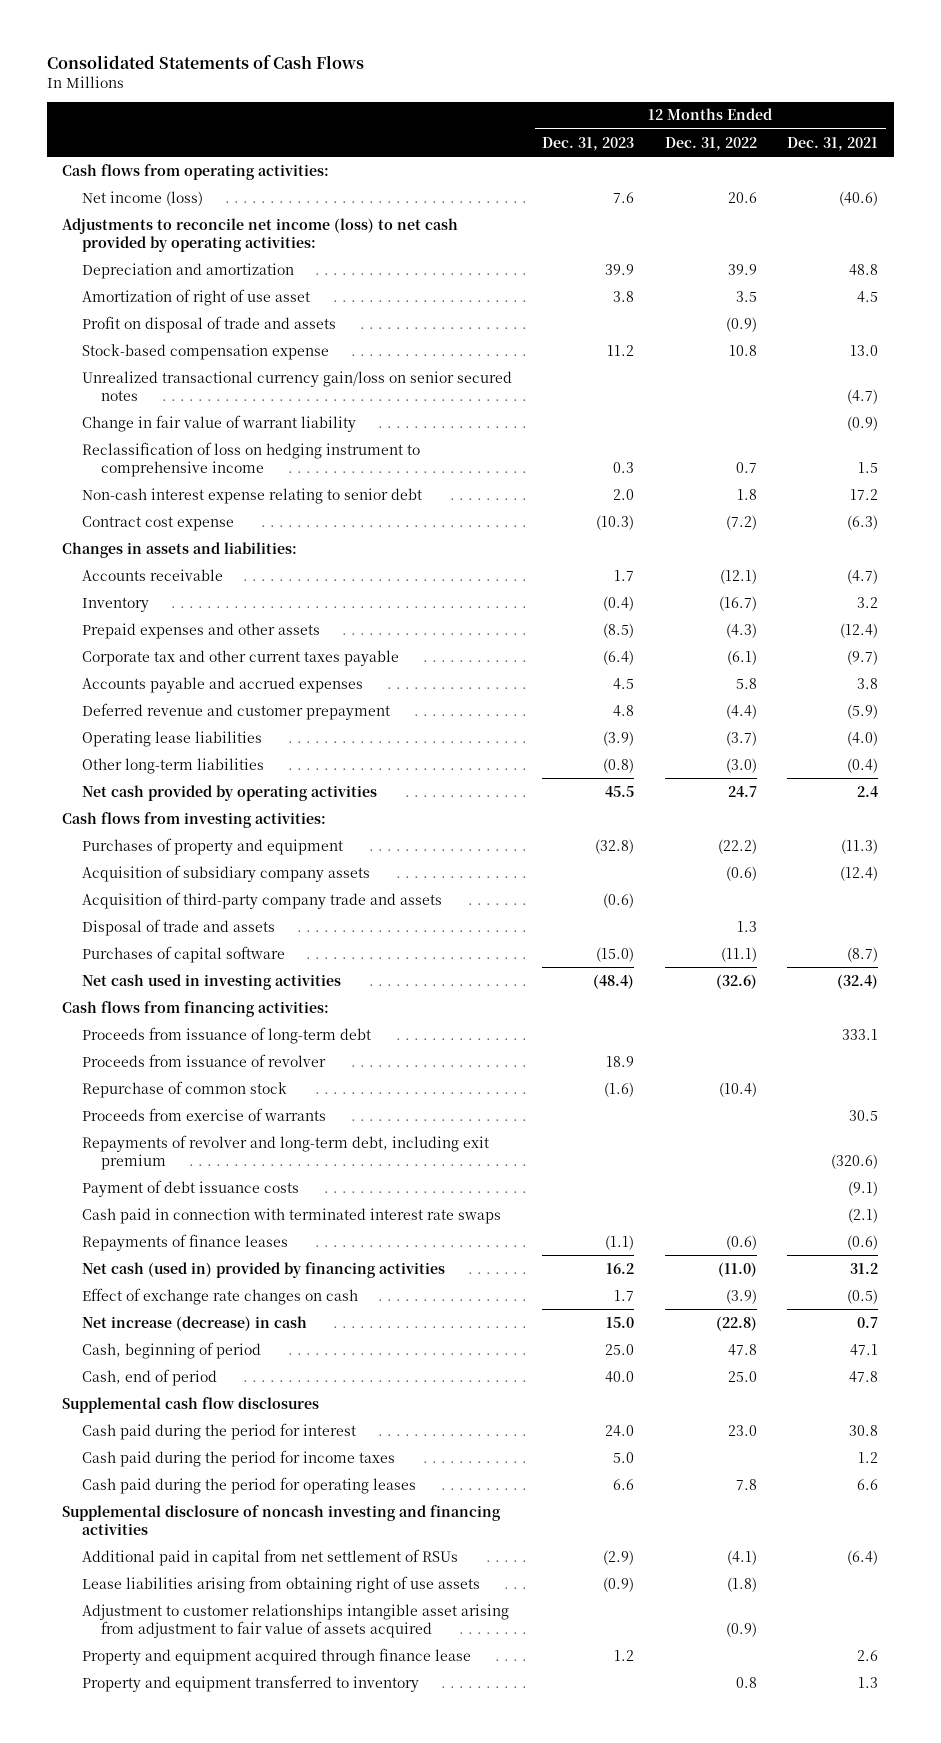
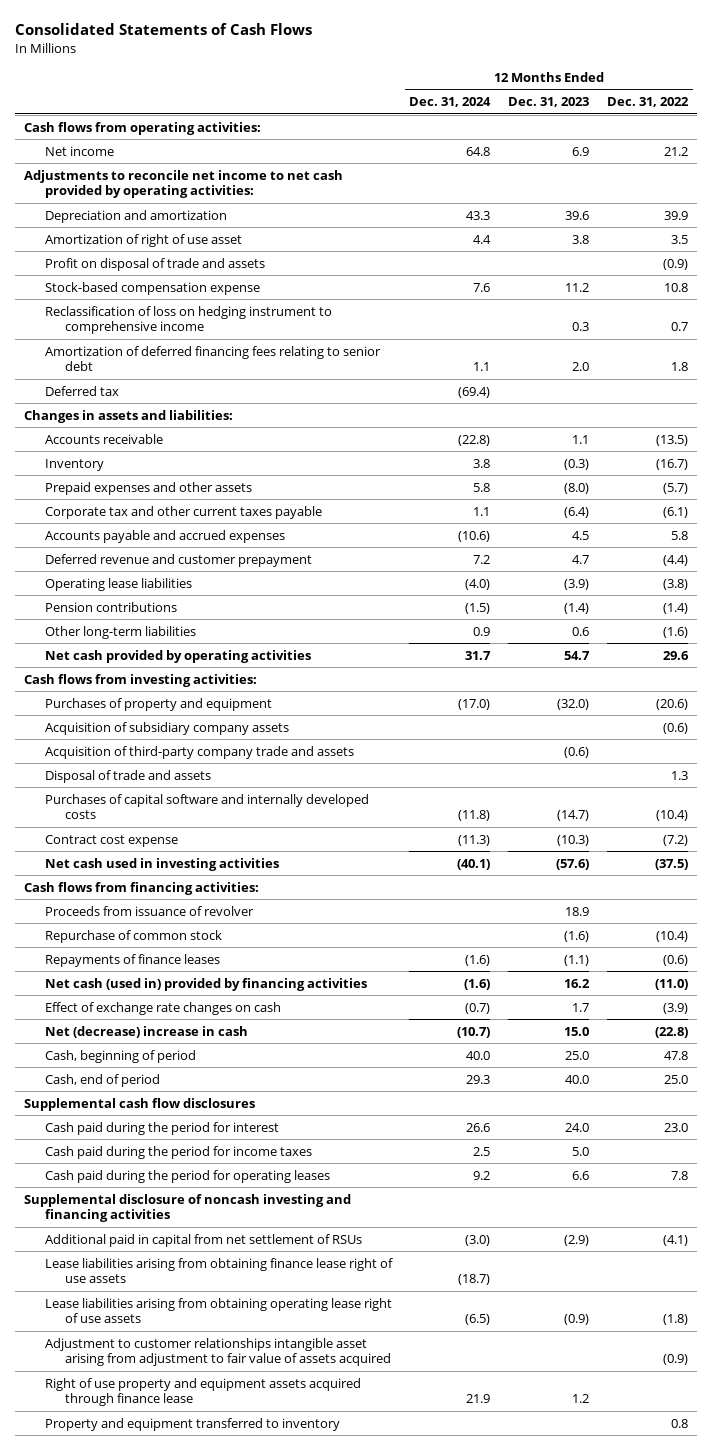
[787,136,879,151] Dec. 31, 2021 -> none
none -> [409,97,492,108] Dec. 31, 2024
[81,190,203,206] Net income (loss) -> [44,145,114,156] Net income
[613,191,635,203] 7.6 -> [572,146,590,156] 6.9
[727,191,757,203] 20.6 -> [664,146,689,156] 21.2
[62,217,459,252] Adjustments to reconcile net income (loss) to net cash provided by operating activities: -> [24,169,344,199] Adjustments to reconcile net income to net cash provided by operating activities:
[605,263,635,275] 39.9 -> [565,210,590,220] 39.6
[81,370,512,401] Unrealized transactional currency gain/loss on senior secured notes -> none
[81,414,356,432] Change in fair value of warrant liability -> none
[81,487,422,504] Non-cash interest expense relating to senior debt -> [44,345,381,372] Amortization of deferred financing fees relating to senior debt
none -> [44,385,119,396] Deferred tax
[614,569,635,581] 1.7 -> [572,434,590,444] 1.1
[719,568,757,584] (12.1) -> [656,434,689,446] (13.5)
[603,595,635,611] (0.4) -> [564,458,590,470] (0.3)
[603,622,635,638] (8.5) -> [564,482,590,494] (8.0)
[725,622,757,638] (4.3) -> [663,482,689,494] (5.7)
[613,704,635,716] 4.8 -> [572,554,590,564] 4.7
[725,730,757,746] (3.7) -> [663,578,689,590] (3.8)
none -> [44,601,177,612] Pension contributions
[603,757,635,773] (0.8) -> [572,626,590,636] 0.6
[725,757,757,773] (3.0) -> [663,626,689,638] (1.6)
[605,785,635,797] 45.5 -> [564,650,591,660] 54.7
[727,785,757,797] 24.7 -> [663,650,690,660] 29.6
[595,838,635,854] (32.8) -> [557,698,590,710] (32.0)
[717,838,757,854] (22.2) -> [656,698,689,710] (20.6)
[81,945,285,963] Purchases of capital software -> [44,793,369,820] Purchases of capital software and internally developed costs
[596,946,635,962] (15.0) -> [557,810,590,822] (14.7)
[720,946,757,962] (11.1) -> [656,810,689,822] (10.4)
[81,515,234,531] Contract cost expense -> [44,834,178,847] Contract cost expense
[593,973,635,989] (48.4) -> [556,858,590,870] (57.6)
[715,973,757,989] (32.6) -> [655,858,689,870] (37.5)
[81,1026,371,1044] Proceeds from issuance of long-term debt -> none
[81,1107,326,1121] Proceeds from exercise of warrants -> none
[81,1134,489,1170] Repayments of revolver and long-term debt, including exit premium -> none
[81,1179,299,1197] Payment of debt issuance costs -> none
[81,1207,501,1224] Cash paid in connection with terminated interest rate swaps -> none
[81,1315,307,1331] Net increase (decrease) in cash -> [44,1025,248,1038] Net (decrease) increase in cash
none -> [44,1257,393,1284] Lease liabilities arising from obtaining finance lease right of use assets
[81,1575,480,1593] Lease liabilities arising from obtaining right of use assets -> [44,1297,392,1324] Lease liabilities arising from obtaining operating lease right of use assets
[81,1647,471,1665] Property and equipment acquired through finance lease -> [44,1377,361,1407] Right of use property and equipment assets acquired through finance lease

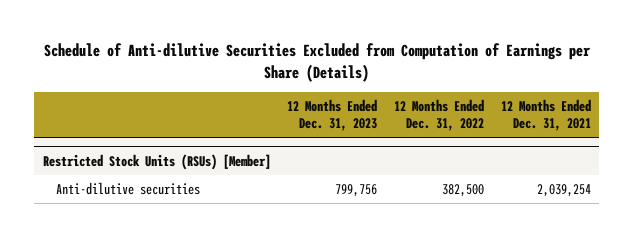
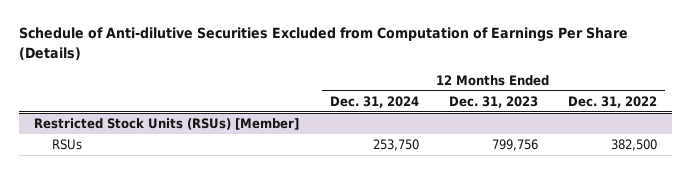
[43,43,591,83] Schedule of Anti-dilutive Securities Excluded from Computation of Earnings per Share (Details) -> [19,27,629,60] Schedule of Anti-dilutive Securities Excluded from Computation of Earnings Per Share (Details)
[500,98,591,132] 12 Months Ended Dec. 31, 2021 -> none
none -> [329,95,419,108] Dec. 31, 2024
[55,181,200,195] Anti-dilutive securities -> [52,138,83,150] RSUs

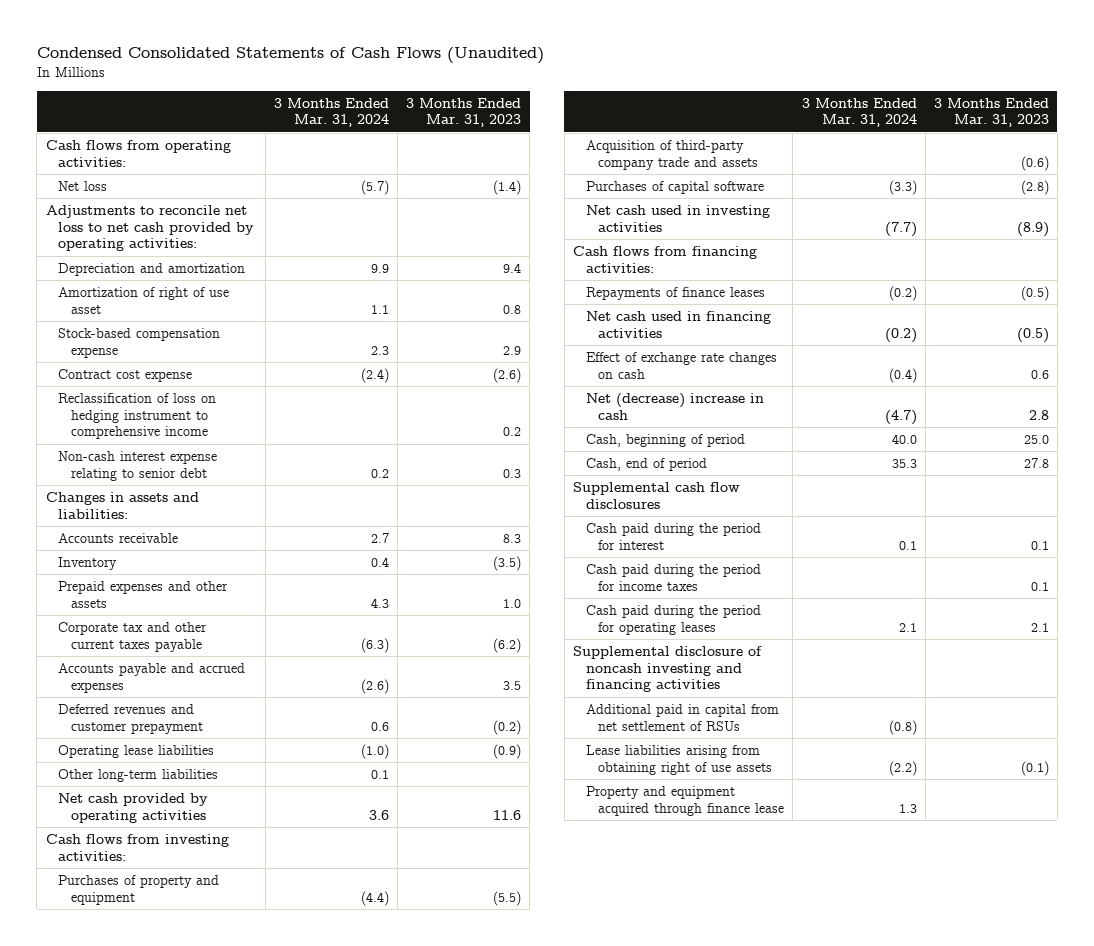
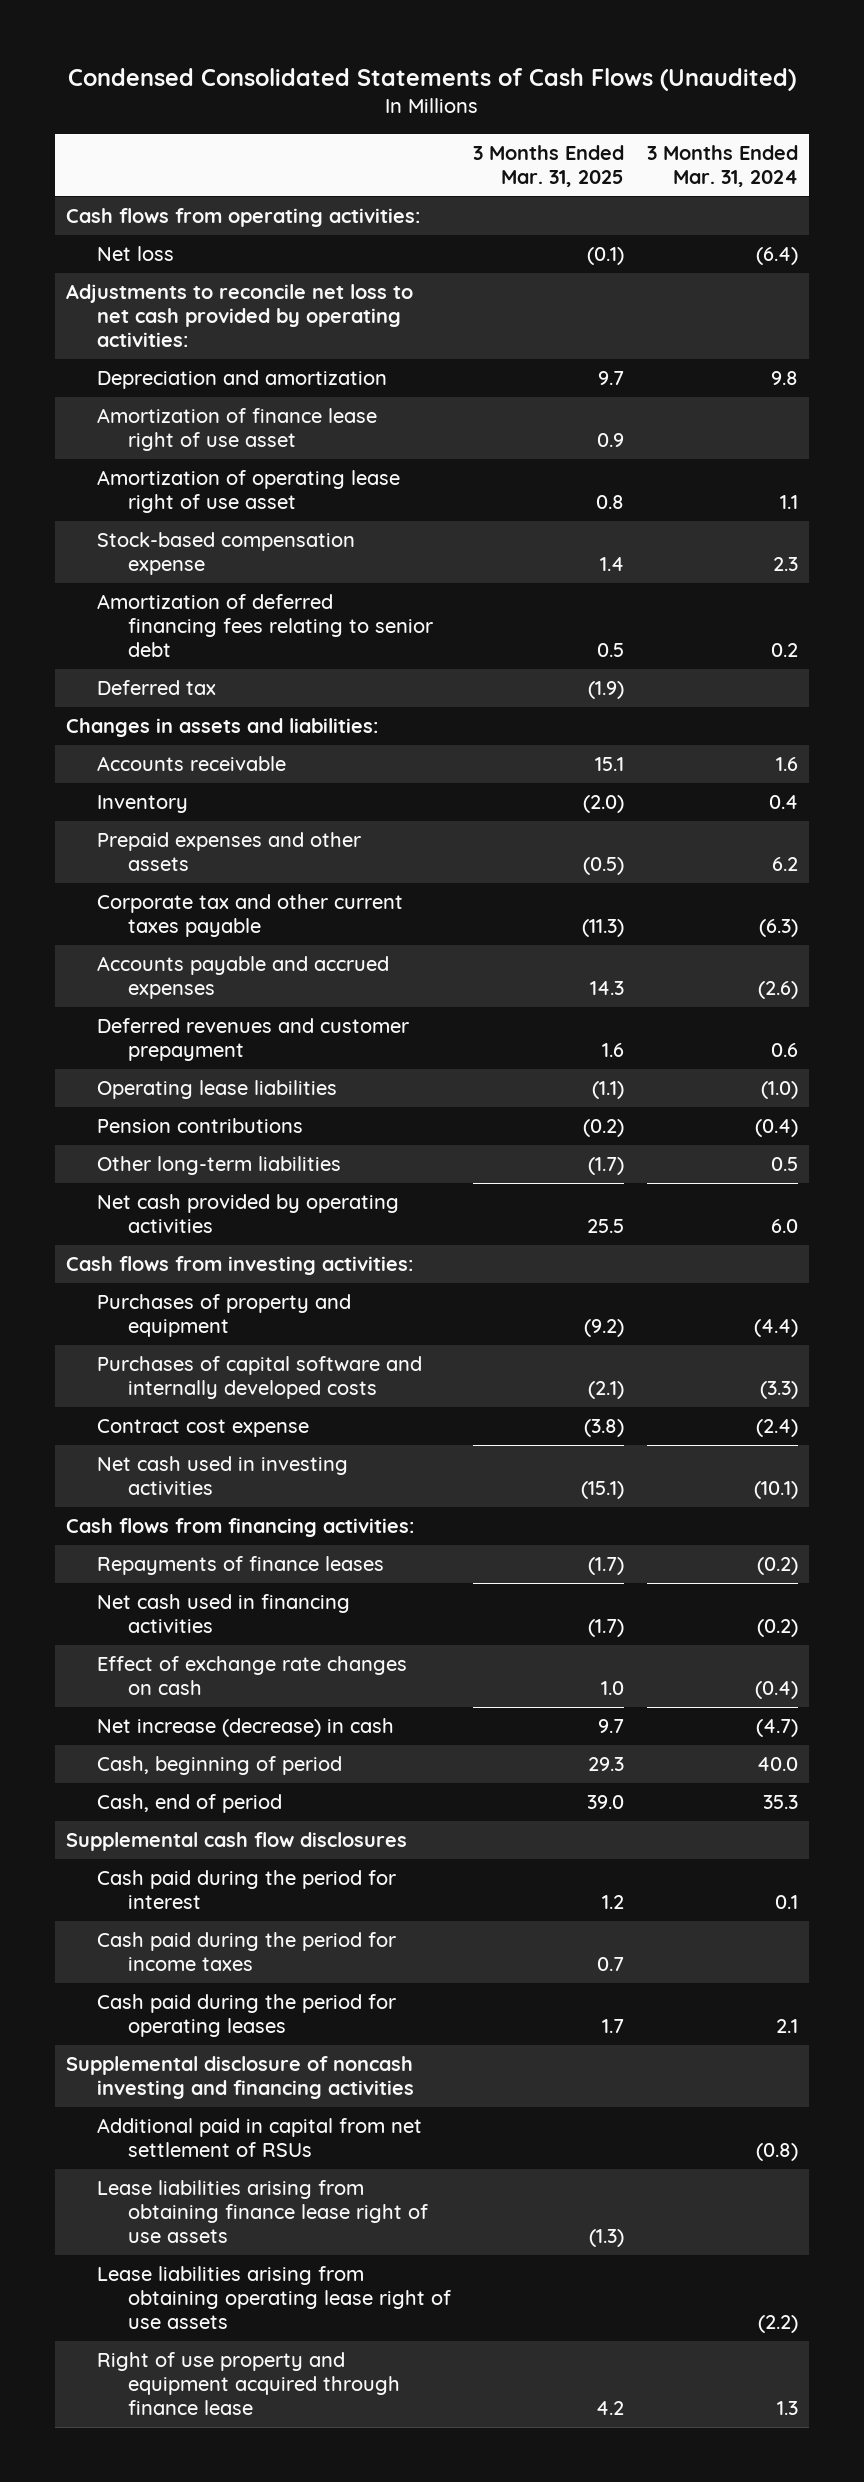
[406,97,522,128] 3 Months Ended Mar. 31, 2023 -> none
none -> [473,144,625,188] 3 Months Ended Mar. 31, 2025
[361,179,390,195] (5.7) -> [755,247,798,266] (6.4)
[371,263,390,273] 9.9 -> [770,371,798,386] 9.8
none -> [96,408,377,452] Amortization of finance lease right of use asset
[58,286,230,314] Amortization of right of use asset -> [96,470,400,514] Amortization of operating lease right of use asset
[58,392,217,440] Reclassification of loss on hedging instrument to comprehensive income -> none
[58,450,218,481] Non-cash interest expense relating to senior debt -> none
none -> [96,594,433,658] Amortization of deferred financing fees relating to senior debt
none -> [96,680,216,696] Deferred tax
[371,532,390,543] 2.7 -> [775,757,798,772] 1.6
[371,597,390,608] 4.3 -> [771,857,798,872] 6.2
none -> [96,1118,303,1134] Pension contributions
[371,769,390,779] 0.1 -> [770,1157,798,1172] 0.5
[369,809,390,820] 3.6 -> [770,1219,798,1234] 6.0
[585,139,759,170] Acquisition of third-party company trade and assets -> none
[585,180,764,194] Purchases of capital software -> [96,1356,422,1400] Purchases of capital software and internally developed costs
[58,368,193,382] Contract cost expense -> [96,1419,309,1438] Contract cost expense
[884,221,917,237] (7.7) -> [753,1481,798,1500] (10.1)
[585,392,764,420] Net (decrease) increase in cash -> [96,1718,394,1738] Net increase (decrease) in cash
none -> [96,2180,428,2244] Lease liabilities arising from obtaining finance lease right of use assets
[585,744,773,775] Lease liabilities arising from obtaining right of use assets -> [96,2266,451,2330] Lease liabilities arising from obtaining operating lease right of use assets
[585,785,785,816] Property and equipment acquired through finance lease -> [96,2352,400,2416] Right of use property and equipment acquired through finance lease

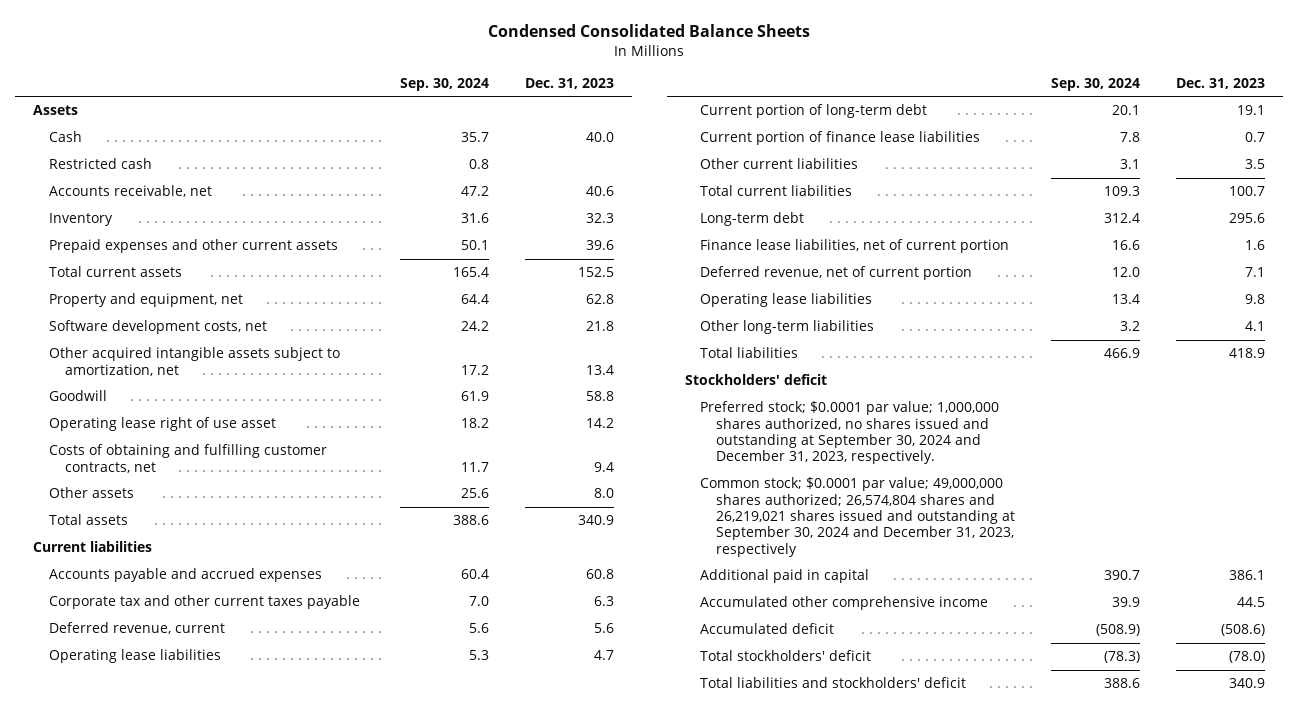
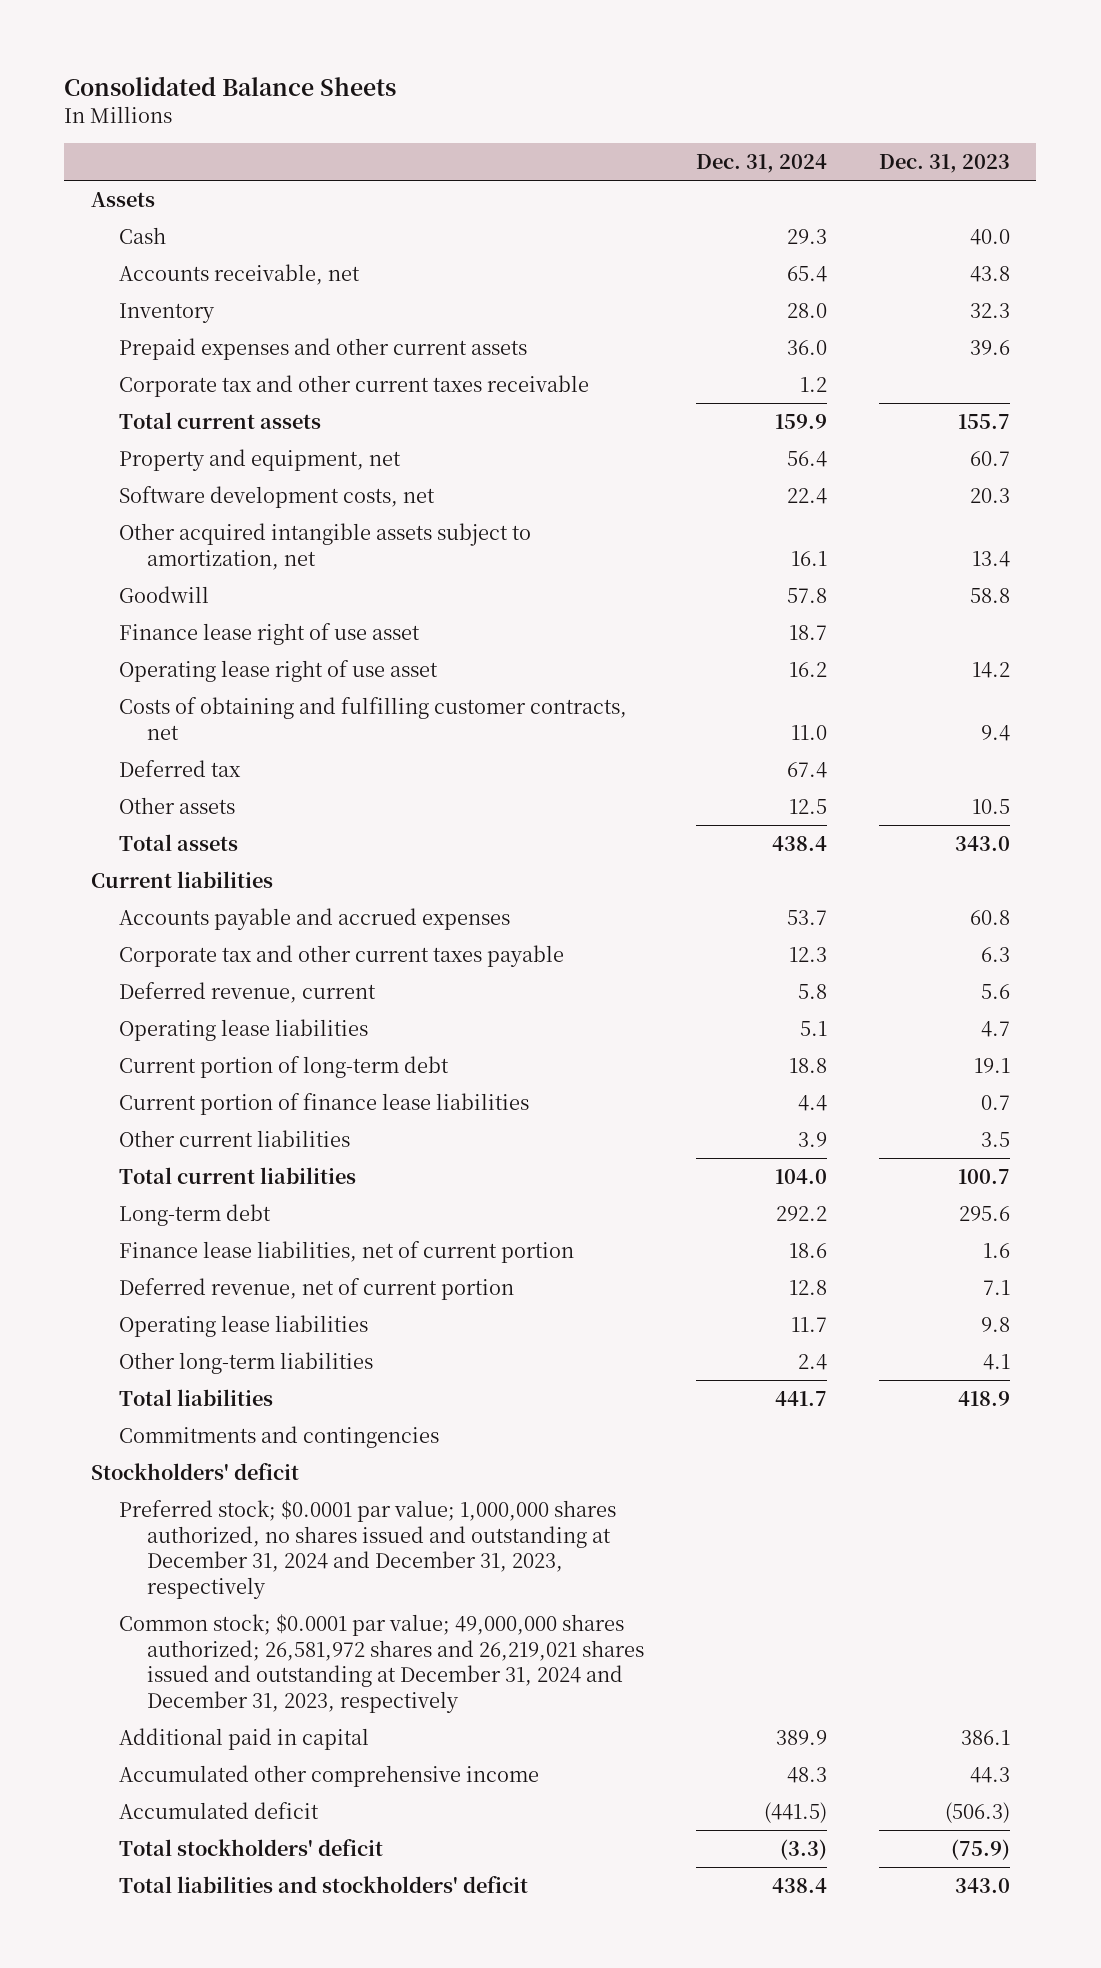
[488,23,811,37] Condensed Consolidated Balance Sheets -> [64,75,397,96] Consolidated Balance Sheets
[399,77,489,91] Sep. 30, 2024 -> none
none -> [696,154,828,174] Dec. 31, 2024
[48,158,152,170] Restricted cash -> none
[585,186,614,197] 40.6 -> [970,265,1011,282] 43.8
none -> [118,374,589,397] Corporate tax and other current taxes receivable
[577,267,614,278] 152.5 -> [958,413,1011,429] 155.7
[585,294,614,305] 62.8 -> [970,450,1011,466] 60.7
[585,321,614,332] 21.8 -> [970,487,1011,503] 20.3
none -> [118,622,420,645] Finance lease right of use asset
none -> [118,759,241,777] Deferred tax
[593,488,614,499] 8.0 -> [972,798,1011,814] 10.5
[577,515,614,526] 340.9 -> [955,835,1011,851] 343.0
none -> [118,1425,439,1448] Commitments and contingencies
[700,401,1000,465] Preferred stock; $0.0001 par value; 1,000,000 shares authorized, no shares issued and outstanding at September 30, 2024 and December 31, 2023, respectively. -> [118,1499,616,1599] Preferred stock; $0.0001 par value; 1,000,000 shares authorized, no shares issued and outstanding at December 31, 2024 and December 31, 2023, respectively
[700,477,1016,557] Common stock; $0.0001 par value; 49,000,000 shares authorized; 26,574,804 shares and 26,219,021 shares issued and outstanding at September 30, 2024 and December 31, 2023, respectively -> [118,1613,645,1713] Common stock; $0.0001 par value; 49,000,000 shares authorized; 26,581,972 shares and 26,219,021 shares issued and outstanding at December 31, 2024 and December 31, 2023, respectively
[1237,597,1266,608] 44.5 -> [970,1766,1011,1783] 44.3
[1221,624,1266,637] (508.6) -> [945,1801,1011,1823] (506.3)
[1229,651,1266,664] (78.0) -> [951,1838,1011,1860] (75.9)
[1229,678,1266,689] 340.9 -> [955,1877,1011,1893] 343.0

